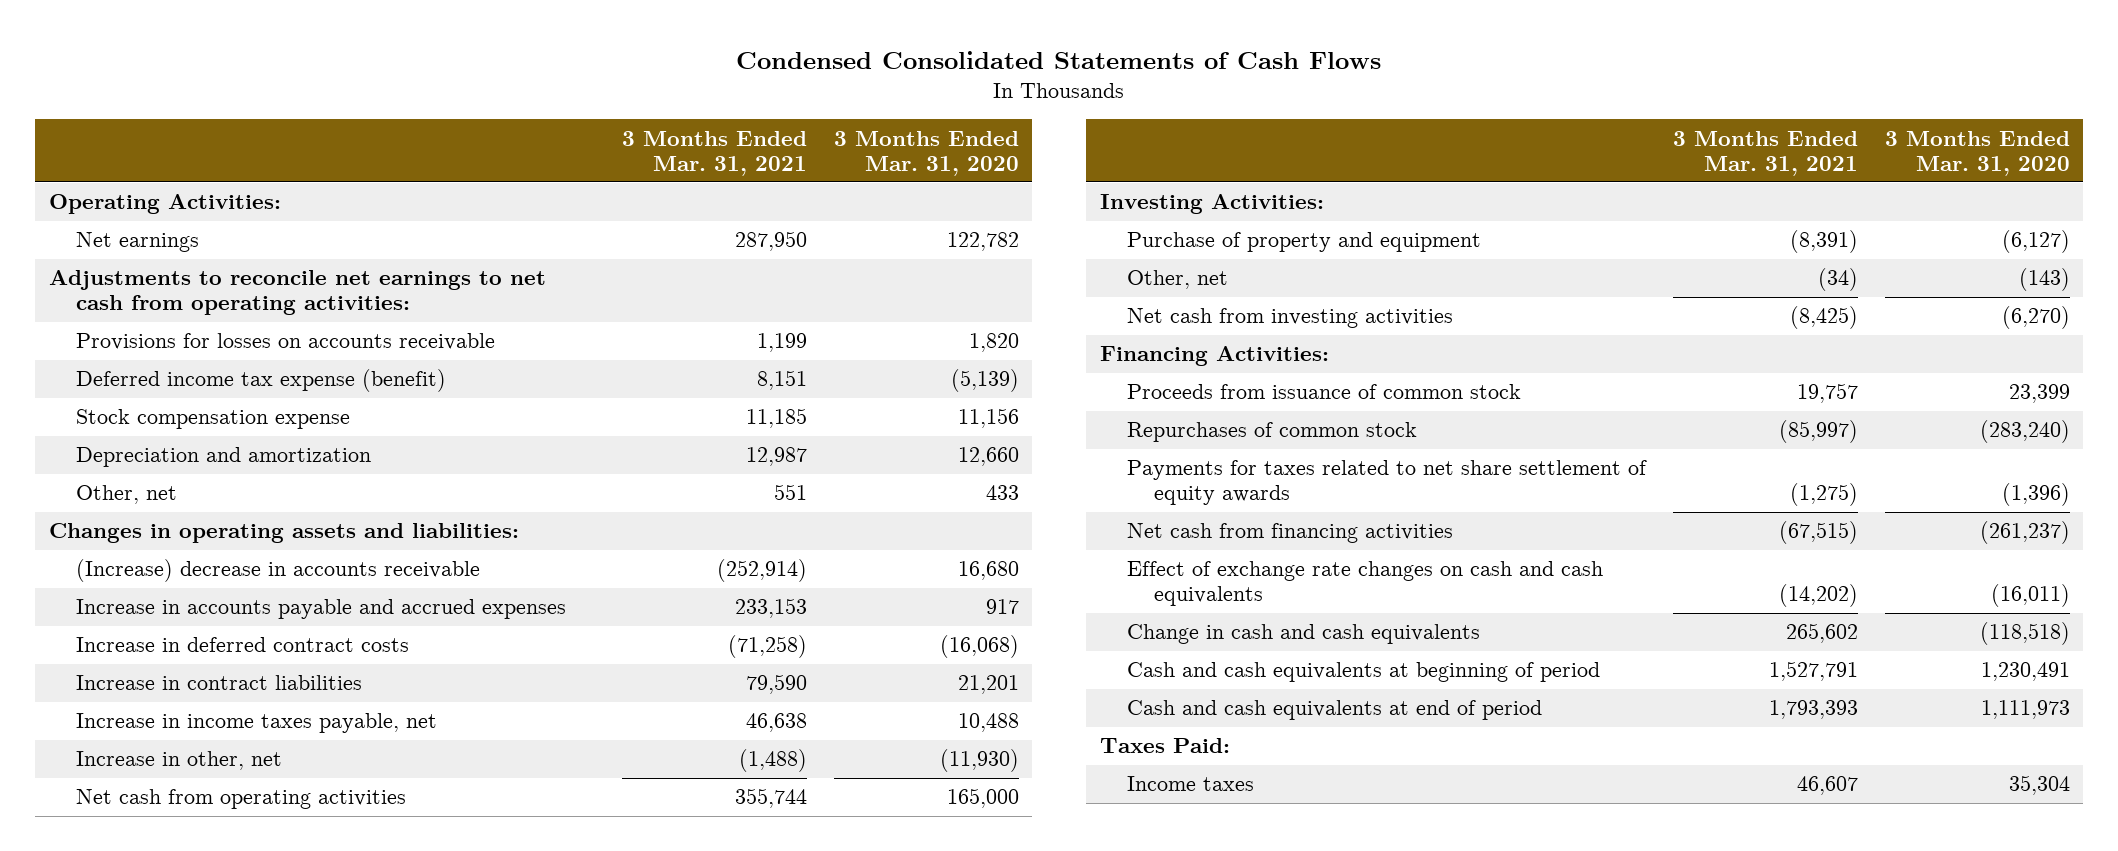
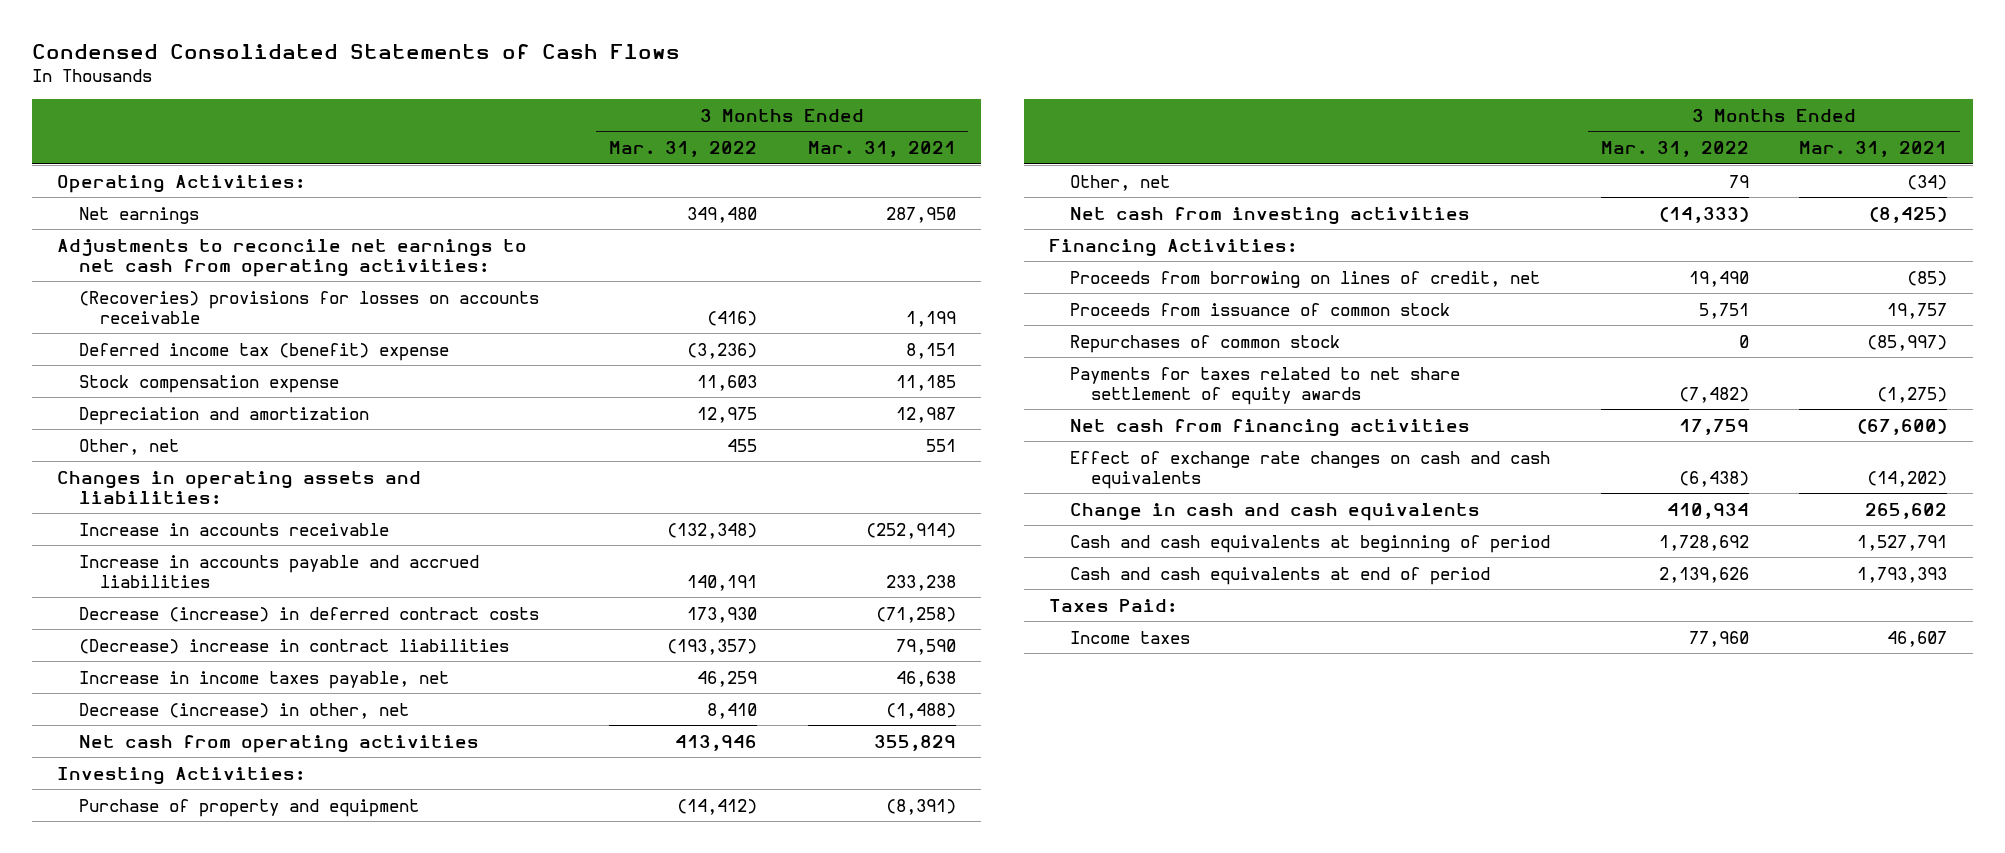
[833,130,1019,176] 3 Months Ended Mar. 31, 2020 -> none
none -> [609,141,758,158] Mar. 31, 2022
[75,333,495,351] Provisions for losses on accounts receivable -> [78,290,539,324] (Recoveries) provisions for losses on accounts receivable
[75,369,446,393] Deferred income tax expense (benefit) -> [78,342,449,361] Deferred income tax (benefit) expense
[75,559,480,583] (Increase) decrease in accounts receivable -> [78,522,389,536] Increase in accounts receivable
[75,599,566,620] Increase in accounts payable and accrued expenses -> [78,554,479,588] Increase in accounts payable and accrued liabilities
[734,598,807,619] 233,153 -> [885,574,956,591] 233,238
[75,637,409,653] Increase in deferred contract costs -> [78,606,539,622] Decrease (increase) in deferred contract costs
[75,675,362,691] Increase in contract liabilities -> [78,638,509,654] (Decrease) increase in contract liabilities
[75,751,282,771] Increase in other, net -> [78,702,409,719] Decrease (increase) in other, net
[734,788,807,809] 355,744 -> [873,734,956,751] 355,829
none -> [1070,270,1541,288] Proceeds from borrowing on lines of credit, net
[1778,521,1858,545] (67,515) -> [1857,418,1948,435] (67,600)

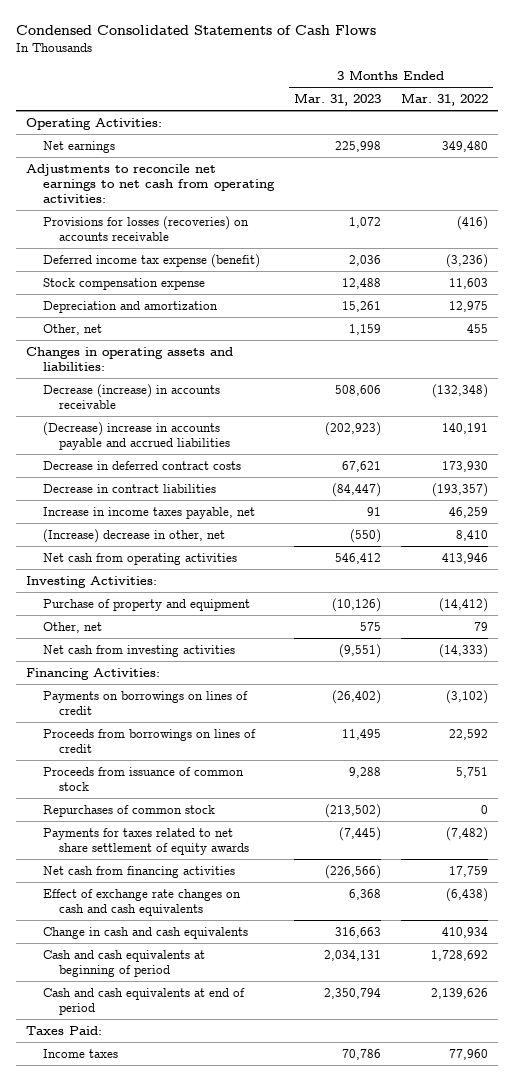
[807,141,956,158] Mar. 31, 2021 -> none
none -> [293,92,381,106] Mar. 31, 2023
[78,290,539,324] (Recoveries) provisions for losses on accounts receivable -> [42,215,249,241] Provisions for losses (recoveries) on accounts receivable
[78,342,449,361] Deferred income tax (benefit) expense -> [42,253,260,268] Deferred income tax expense (benefit)
[78,522,389,536] Increase in accounts receivable -> [42,383,220,409] Decrease (increase) in accounts receivable
[78,554,479,588] Increase in accounts payable and accrued liabilities -> [42,421,230,450] (Decrease) increase in accounts payable and accrued liabilities
[78,606,539,622] Decrease (increase) in deferred contract costs -> [42,460,241,470] Decrease in deferred contract costs
[78,638,509,654] (Decrease) increase in contract liabilities -> [42,483,216,493] Decrease in contract liabilities
[78,702,409,719] Decrease (increase) in other, net -> [42,528,225,543] (Increase) decrease in other, net
none -> [42,690,248,715] Payments on borrowings on lines of credit
[1070,270,1541,288] Proceeds from borrowing on lines of credit, net -> [42,728,256,753] Proceeds from borrowings on lines of credit
[1688,270,1749,287] 19,490 -> [449,728,489,740] 22,592

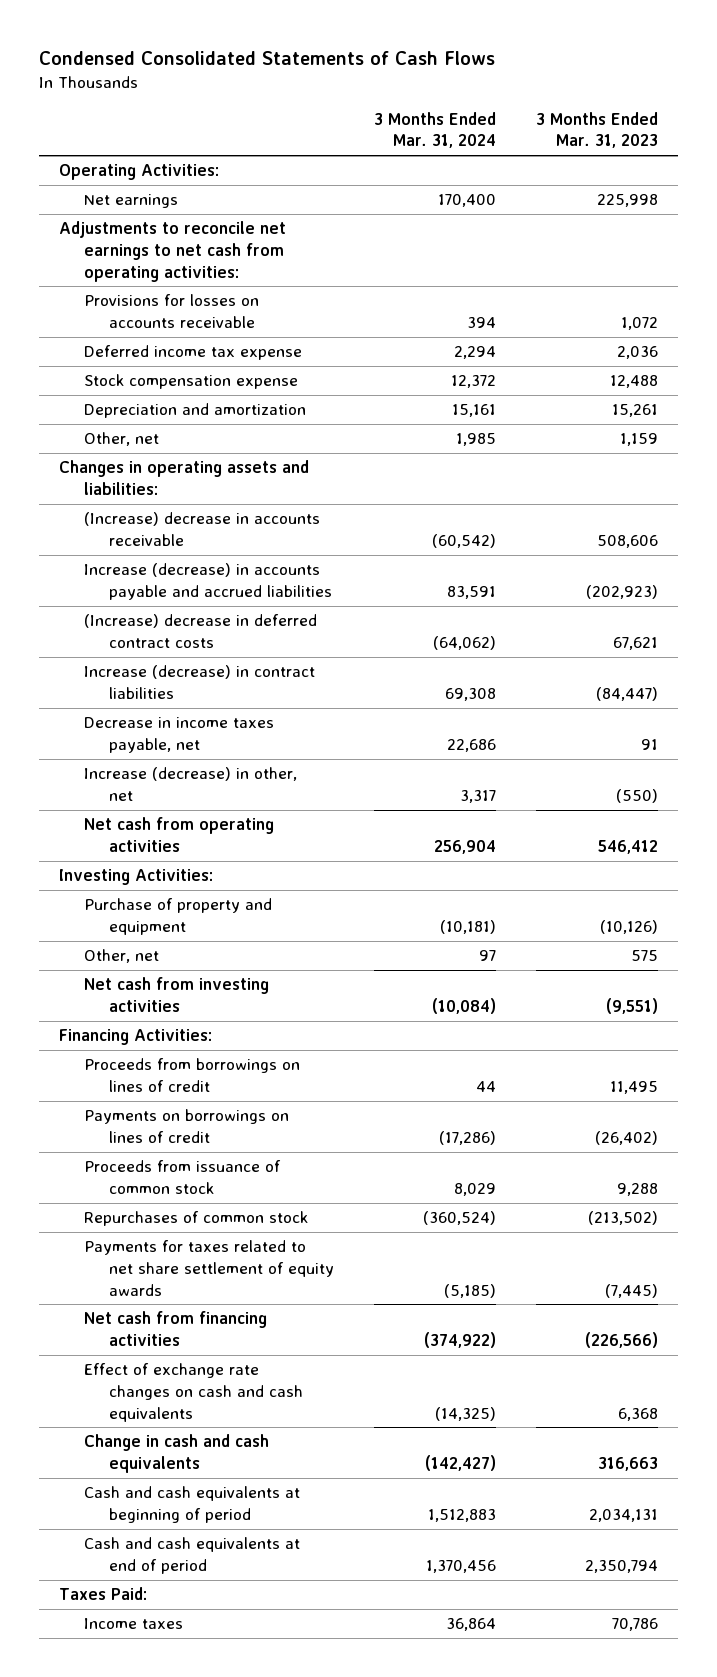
[401,92,489,106] Mar. 31, 2022 -> none
none -> [374,111,497,149] 3 Months Ended Mar. 31, 2024
[42,215,249,241] Provisions for losses (recoveries) on accounts receivable -> [83,294,259,328] Provisions for losses on accounts receivable
[42,253,260,268] Deferred income tax expense (benefit) -> [83,345,302,361] Deferred income tax expense
[42,383,220,409] Decrease (increase) in accounts receivable -> [83,512,320,546] (Increase) decrease in accounts receivable
[42,421,230,450] (Decrease) increase in accounts payable and accrued liabilities -> [83,563,333,600] Increase (decrease) in accounts payable and accrued liabilities
[42,460,241,470] Decrease in deferred contract costs -> [83,614,317,648] (Increase) decrease in deferred contract costs
[42,483,216,493] Decrease in contract liabilities -> [83,665,315,699] Increase (decrease) in contract liabilities
[42,506,255,519] Increase in income taxes payable, net -> [83,717,274,753] Decrease in income taxes payable, net
[42,528,225,543] (Increase) decrease in other, net -> [83,767,297,801] Increase (decrease) in other, net
[42,690,248,715] Payments on borrowings on lines of credit -> [83,1109,289,1143] Payments on borrowings on lines of credit

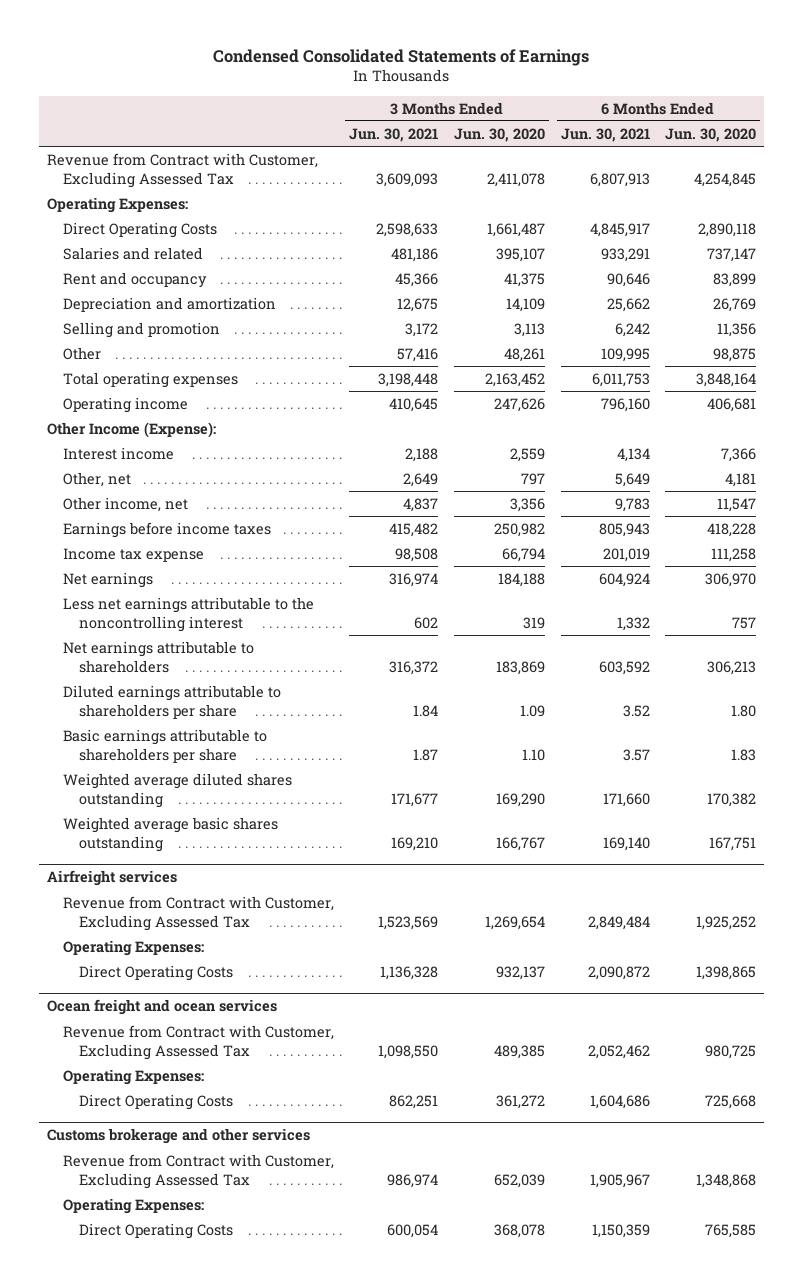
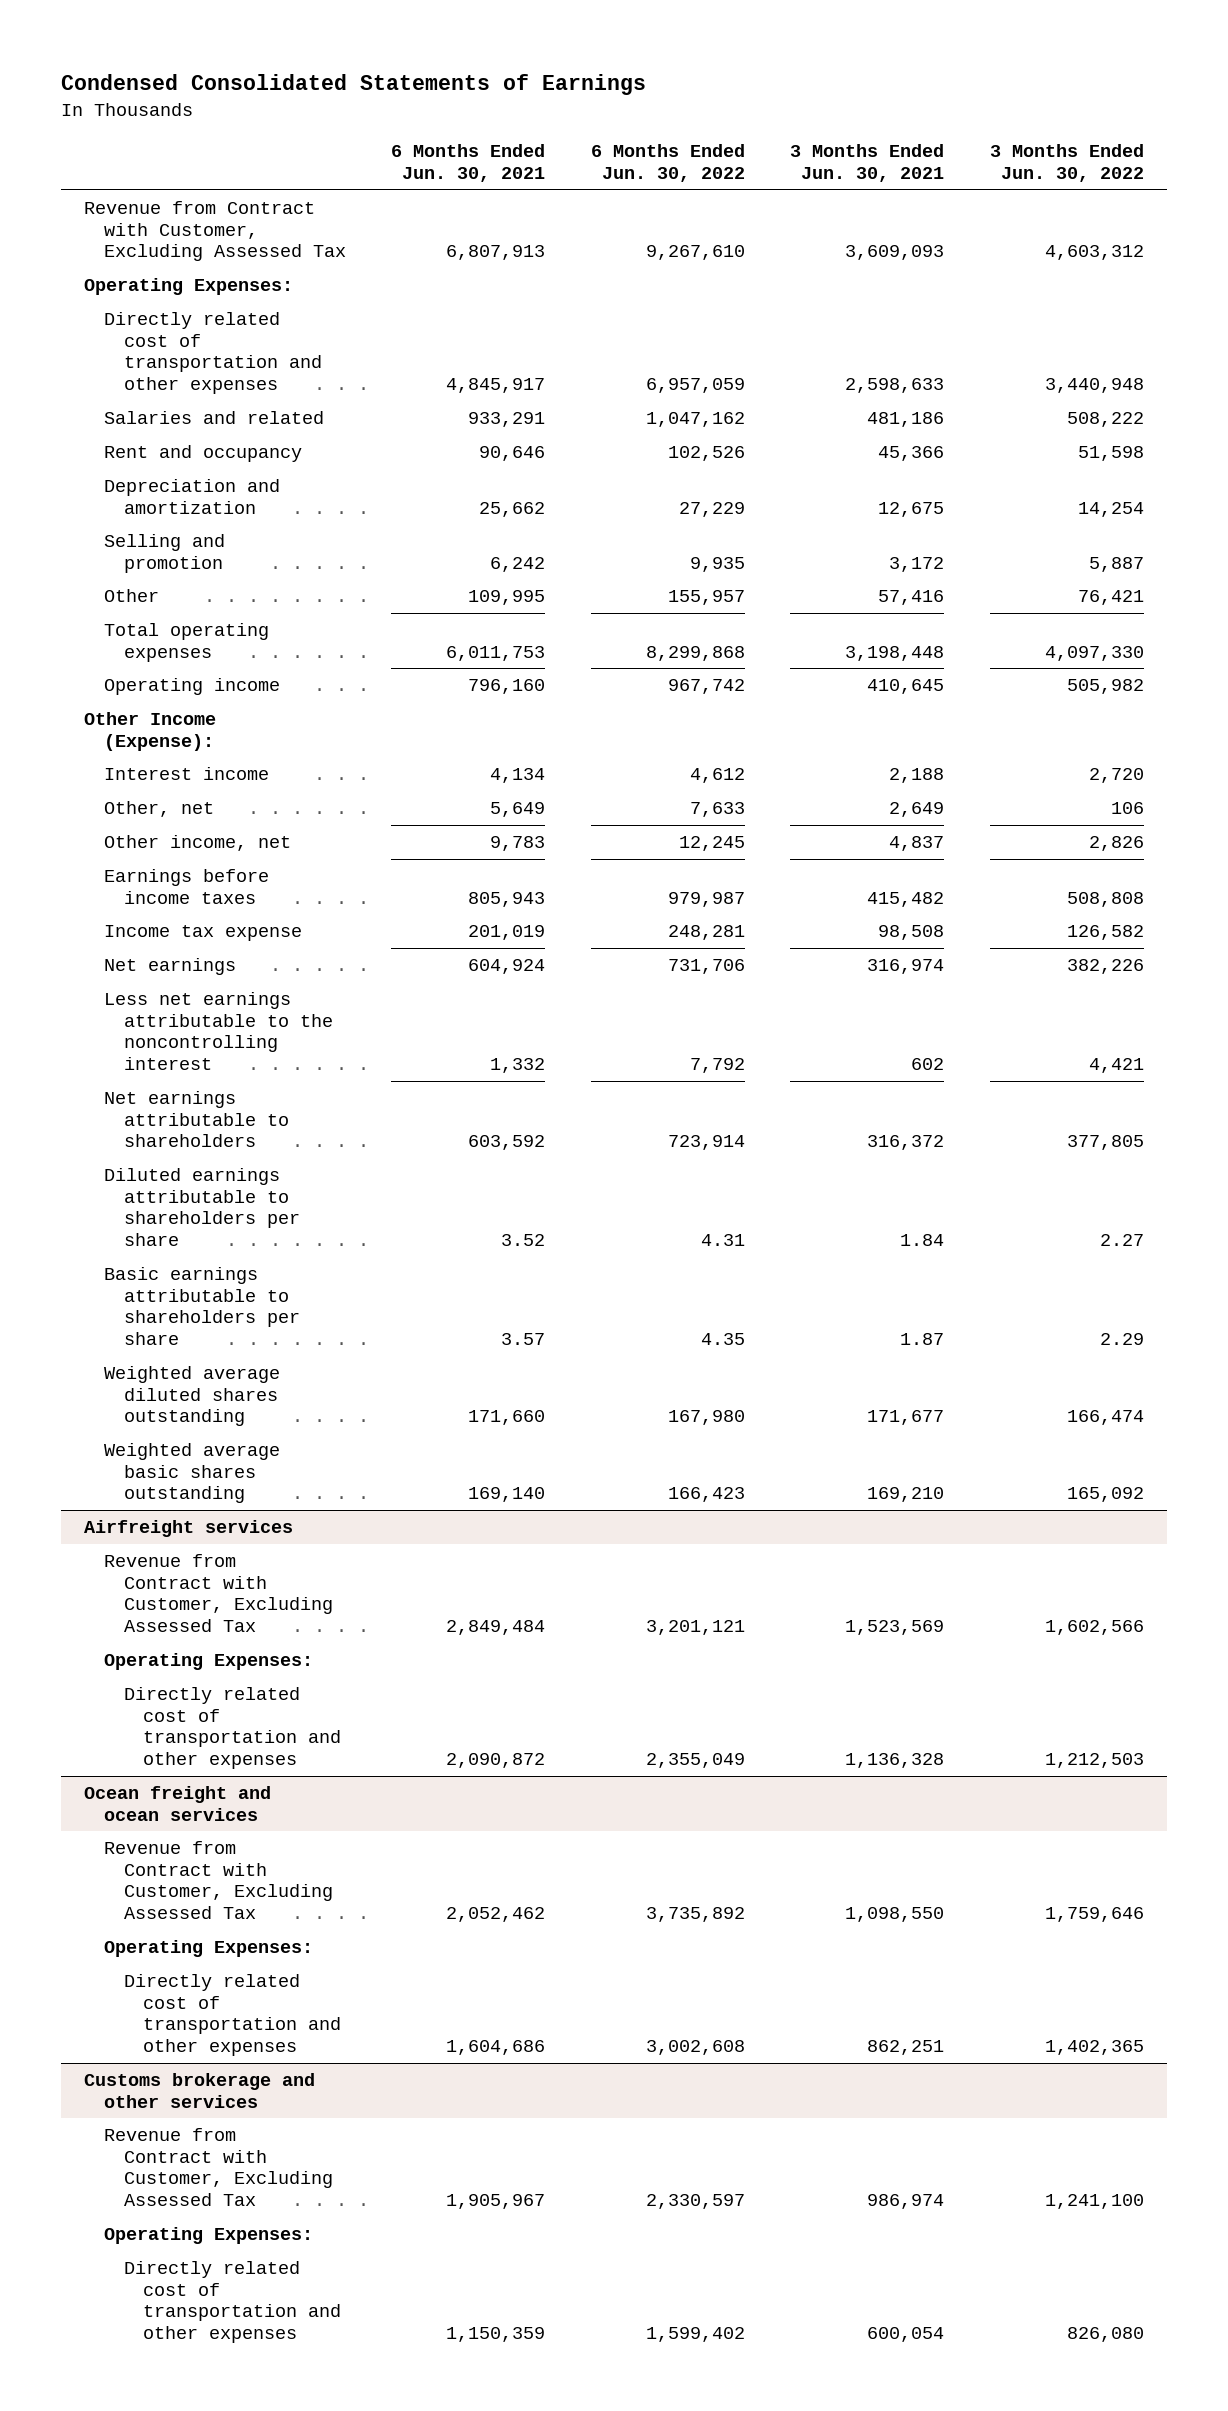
[453,127,545,142] Jun. 30, 2020 -> none
[665,127,757,142] Jun. 30, 2020 -> none
none -> [590,144,745,182] 6 Months Ended Jun. 30, 2022
none -> [990,144,1145,182] 3 Months Ended Jun. 30, 2022
[62,221,217,238] Direct Operating Costs -> [103,311,322,395] Directly related cost of transportation and other expenses
[78,964,233,981] Direct Operating Costs -> [123,1686,342,1770] Directly related cost of transportation and other expenses
[78,1093,233,1110] Direct Operating Costs -> [123,1973,342,2057] Directly related cost of transportation and other expenses
[78,1222,233,1239] Direct Operating Costs -> [123,2260,342,2344] Directly related cost of transportation and other expenses

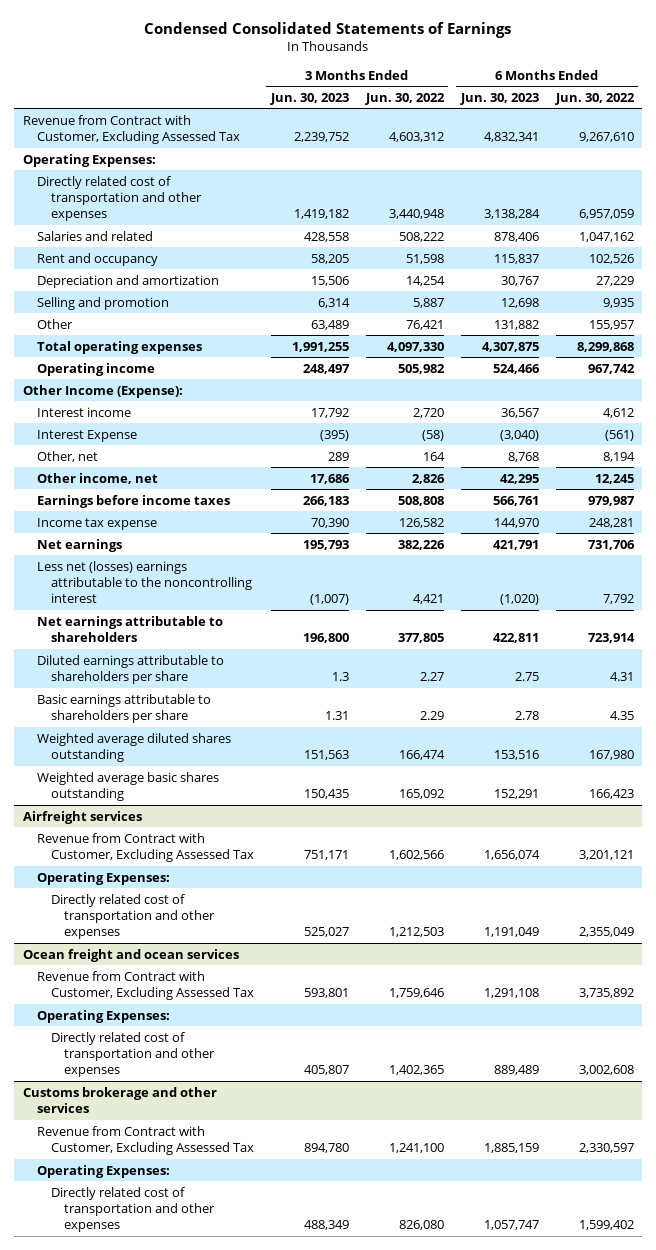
[391,144,546,182] 6 Months Ended Jun. 30, 2021 -> none
[790,144,945,182] 3 Months Ended Jun. 30, 2021 -> none
none -> [269,92,349,105] Jun. 30, 2023
none -> [459,92,539,105] Jun. 30, 2023
none -> [36,429,137,442] Interest Expense
[689,801,745,817] 7,633 -> [602,451,635,462] 8,194
[1111,801,1145,814] 106 -> [422,451,445,461] 164
[103,991,333,1071] Less net earnings attributable to the noncontrolling interest -> [36,560,252,604] Less net (losses) earnings attributable to the noncontrolling interest

